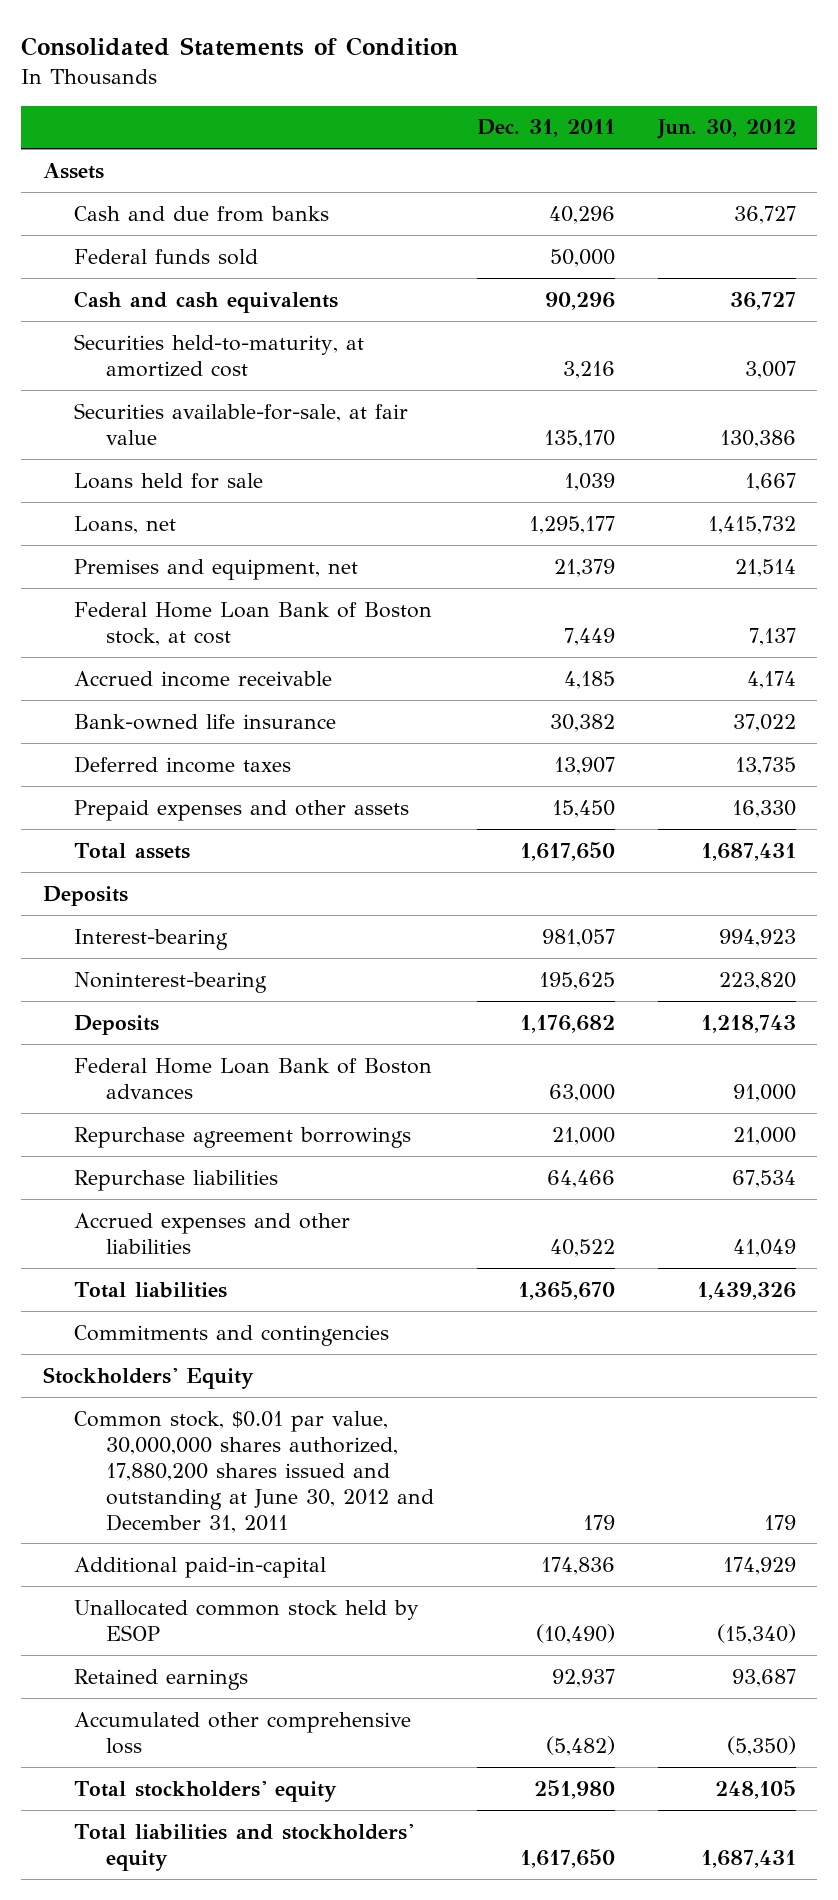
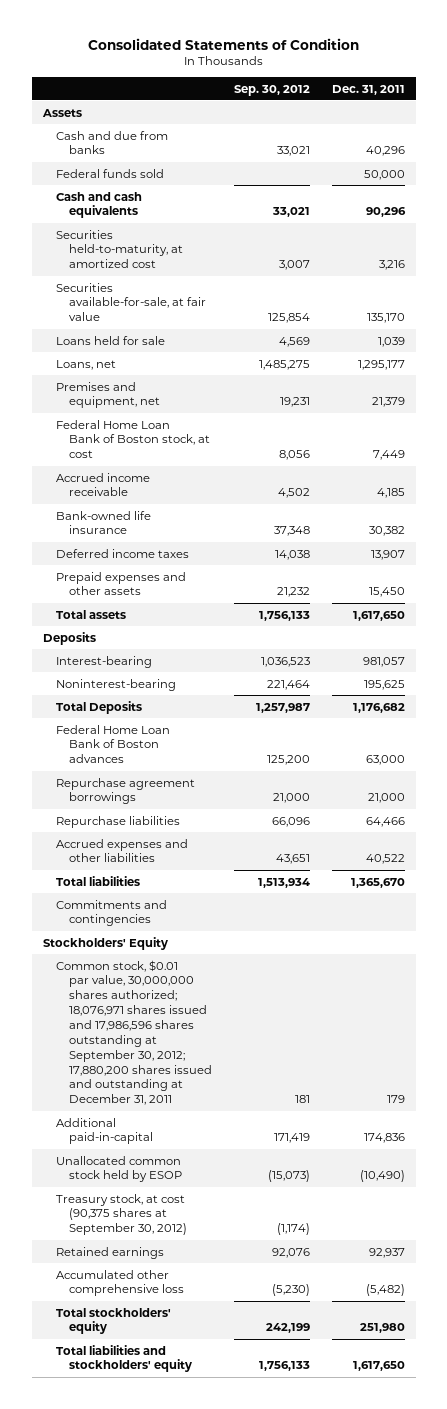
[656,119,796,140] Jun. 30, 2012 -> none
none -> [233,84,310,96] Sep. 30, 2012
[74,1014,160,1035] Deposits -> [55,700,142,714] Total Deposits
[74,1410,434,1533] Common stock, $0.01 par value, 30,000,000 shares authorized, 17,880,200 shares issued and outstanding at June 30, 2012 and December 31, 2011 -> [55,959,213,1106] Common stock, $0.01 par value, 30,000,000 shares authorized; 18,076,971 shares issued and 17,986,596 shares outstanding at September 30, 2012; 17,880,200 shares issued and outstanding at December 31, 2011
none -> [55,1193,188,1236] Treasury stock, at cost (90,375 shares at September 30, 2012)

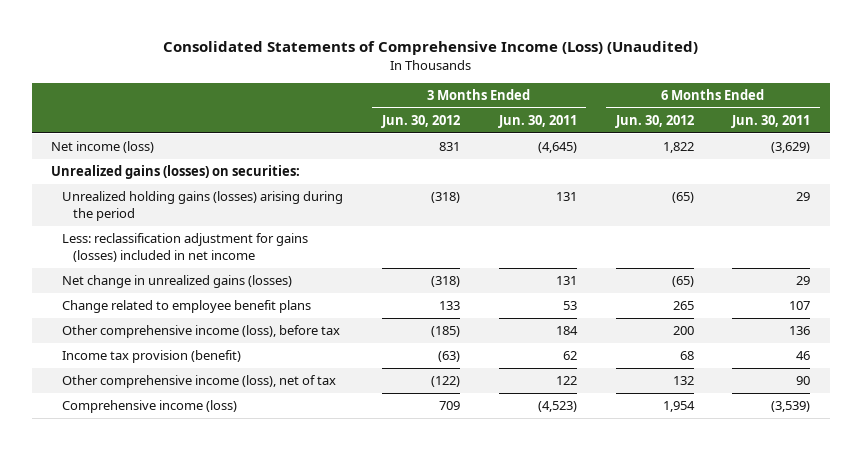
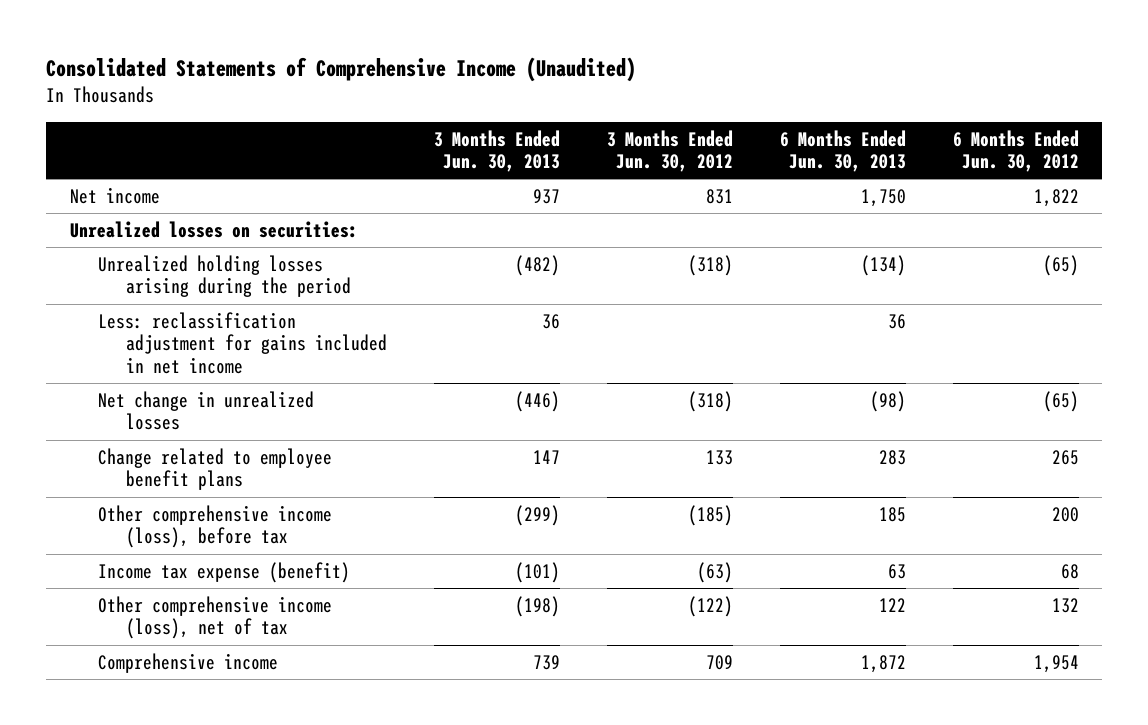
[162,41,698,56] Consolidated Statements of Comprehensive Income (Loss) (Unaudited) -> [46,57,637,83] Consolidated Statements of Comprehensive Income (Unaudited)
[497,114,577,128] Jun. 30, 2011 -> none
[731,114,811,128] Jun. 30, 2011 -> none
none -> [433,129,560,173] 3 Months Ended Jun. 30, 2013
none -> [779,129,906,173] 6 Months Ended Jun. 30, 2013
[51,141,155,154] Net income (loss) -> [69,186,160,204] Net income
[51,165,301,180] Unrealized gains (losses) on securities: -> [69,220,358,238] Unrealized losses on securities:
[62,191,344,221] Unrealized holding gains (losses) arising during the period -> [97,254,351,298] Unrealized holding losses arising during the period
[62,233,309,262] Less: reclassification adjustment for gains (losses) included in net income -> [97,311,387,375] Less: reclassification adjustment for gains included in net income
[62,275,293,289] Net change in unrealized gains (losses) -> [97,390,314,431] Net change in unrealized losses
[62,350,242,364] Income tax provision (benefit) -> [97,561,350,583] Income tax expense (benefit)
[62,400,238,414] Comprehensive income (loss) -> [97,652,278,673] Comprehensive income

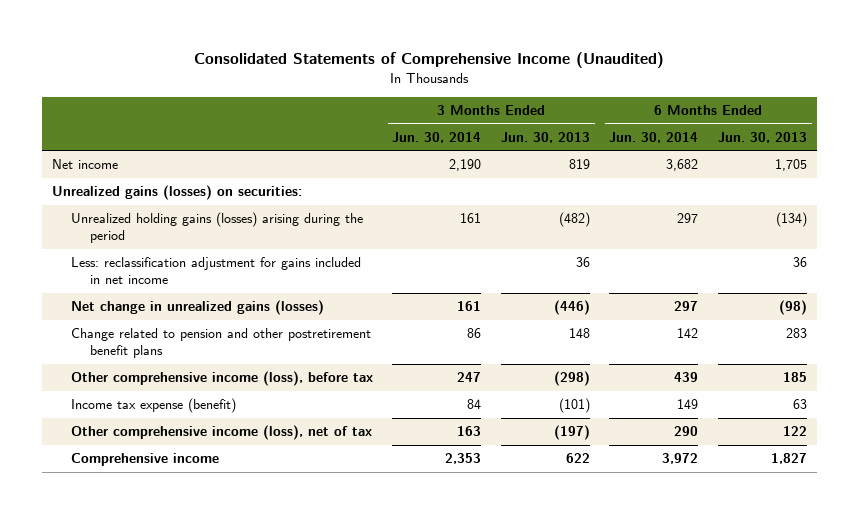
[606,129,733,173] 3 Months Ended Jun. 30, 2012 -> none
[952,129,1079,173] 6 Months Ended Jun. 30, 2012 -> none
none -> [392,131,482,143] Jun. 30, 2014
none -> [609,131,699,143] Jun. 30, 2014
[532,188,560,204] 937 -> [568,159,590,170] 819
[860,188,906,207] 1,750 -> [774,159,807,172] 1,705
[69,220,358,238] Unrealized losses on securities: -> [51,185,302,201] Unrealized gains (losses) on securities:
[97,254,351,298] Unrealized holding losses arising during the period -> [70,212,363,244] Unrealized holding gains (losses) arising during the period
[97,390,314,431] Net change in unrealized losses -> [70,300,324,316] Net change in unrealized gains (losses)
[97,447,332,491] Change related to employee benefit plans -> [70,328,371,359] Change related to pension and other postretirement benefit plans
[532,449,560,464] 147 -> [568,328,590,339] 148
[514,504,560,526] (299) -> [553,371,590,387] (298)
[514,595,560,617] (198) -> [553,425,590,441] (197)
[532,654,560,670] 739 -> [565,453,590,464] 622
[860,654,906,673] 1,872 -> [770,453,807,465] 1,827

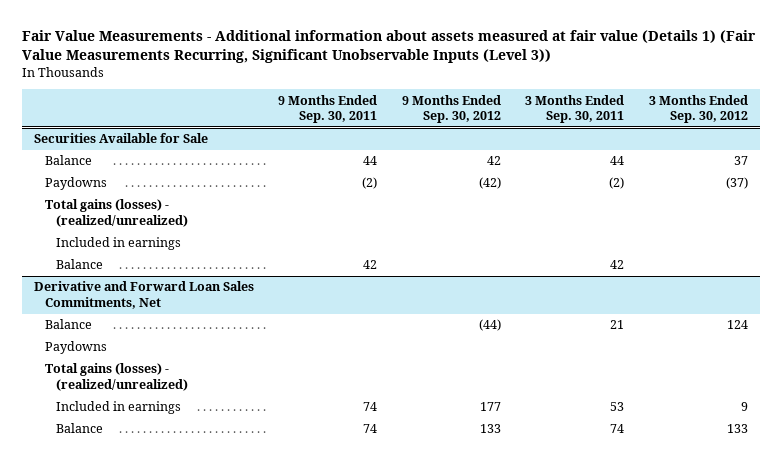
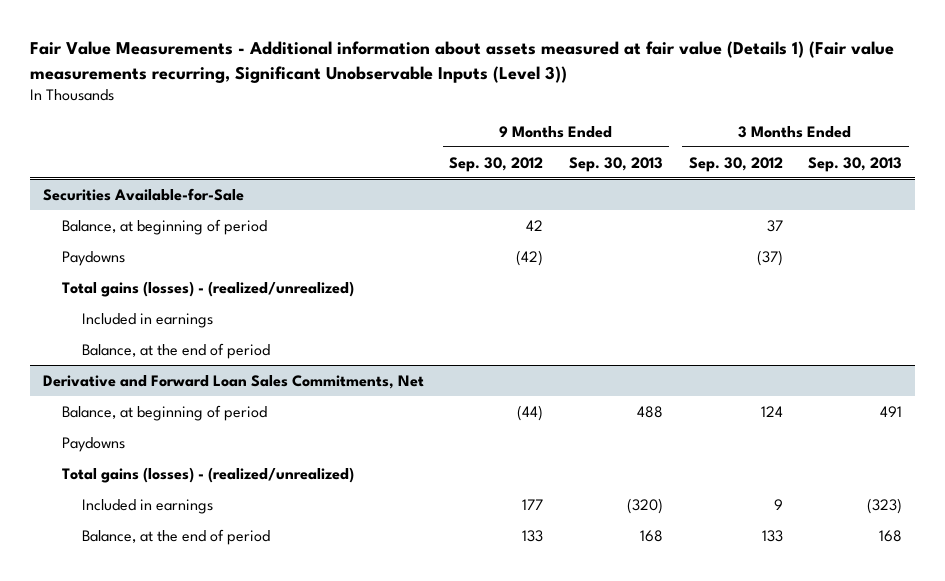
[21,29,756,64] Fair Value Measurements - Additional information about assets measured at fair value (Details 1) (Fair Value Measurements Recurring, Significant Unobservable Inputs (Level 3)) -> [29,41,894,84] Fair Value Measurements - Additional information about assets measured at fair value (Details 1) (Fair value measurements recurring, Significant Unobservable Inputs (Level 3))
[278,94,378,124] 9 Months Ended Sep. 30, 2011 -> none
[525,94,625,124] 3 Months Ended Sep. 30, 2011 -> none
none -> [568,156,663,172] Sep. 30, 2013
none -> [808,156,903,172] Sep. 30, 2013
[33,133,208,144] Securities Available for Sale -> [42,187,244,201] Securities Available-for-Sale
[45,155,93,166] Balance -> [62,218,268,235] Balance, at beginning of period
[56,259,104,270] Balance -> [81,342,270,359] Balance, at the end of period
[45,319,93,330] Balance -> [62,404,268,421] Balance, at beginning of period
[56,423,104,434] Balance -> [81,528,270,545] Balance, at the end of period

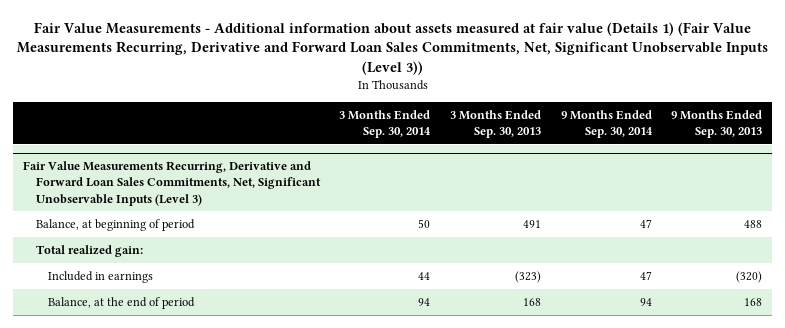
[29,41,894,84] Fair Value Measurements - Additional information about assets measured at fair value (Details 1) (Fair value measurements recurring, Significant Unobservable Inputs (Level 3)) -> [16,21,768,76] Fair Value Measurements - Additional information about assets measured at fair value (Details 1) (Fair Value Measurements Recurring, Derivative and Forward Loan Sales Commitments, Net, Significant Unobservable Inputs (Level 3))
[449,156,544,172] Sep. 30, 2012 -> none
[688,156,783,172] Sep. 30, 2012 -> none
none -> [339,110,432,139] 3 Months Ended Sep. 30, 2014
none -> [560,110,653,139] 9 Months Ended Sep. 30, 2014
[42,187,244,201] Securities Available-for-Sale -> none
[62,218,268,235] Balance, at beginning of period -> none
[62,250,126,266] Paydowns -> none
[62,280,355,297] Total gains (losses) - (realized/unrealized) -> none
[81,312,213,328] Included in earnings -> none
[81,342,270,359] Balance, at the end of period -> none
[42,374,424,389] Derivative and Forward Loan Sales Commitments, Net -> none
none -> [22,161,321,206] Fair Value Measurements Recurring, Derivative and Forward Loan Sales Commitments, Net, Significant Unobservable Inputs (Level 3)
[62,436,126,452] Paydowns -> none
[62,466,355,483] Total gains (losses) - (realized/unrealized) -> [35,244,143,257] Total realized gain:

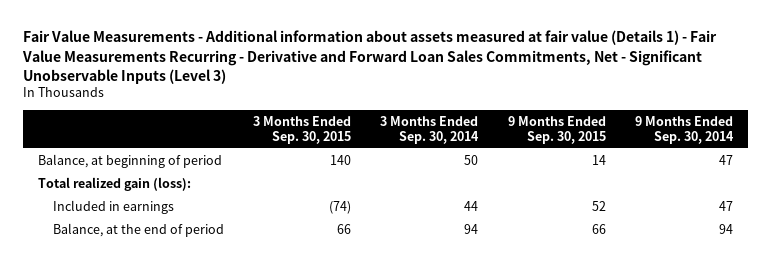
[16,21,768,76] Fair Value Measurements - Additional information about assets measured at fair value (Details 1) (Fair Value Measurements Recurring, Derivative and Forward Loan Sales Commitments, Net, Significant Unobservable Inputs (Level 3)) -> [22,30,718,84] Fair Value Measurements - Additional information about assets measured at fair value (Details 1) - Fair Value Measurements Recurring - Derivative and Forward Loan Sales Commitments, Net - Significant Unobservable Inputs (Level 3)
[449,110,541,139] 3 Months Ended Sep. 30, 2013 -> none
[671,110,763,139] 9 Months Ended Sep. 30, 2013 -> none
none -> [252,115,351,145] 3 Months Ended Sep. 30, 2015
none -> [507,115,606,145] 9 Months Ended Sep. 30, 2015
[22,161,321,206] Fair Value Measurements Recurring, Derivative and Forward Loan Sales Commitments, Net, Significant Unobservable Inputs (Level 3) -> none
[35,244,143,257] Total realized gain: -> [38,176,192,191] Total realized gain (loss):

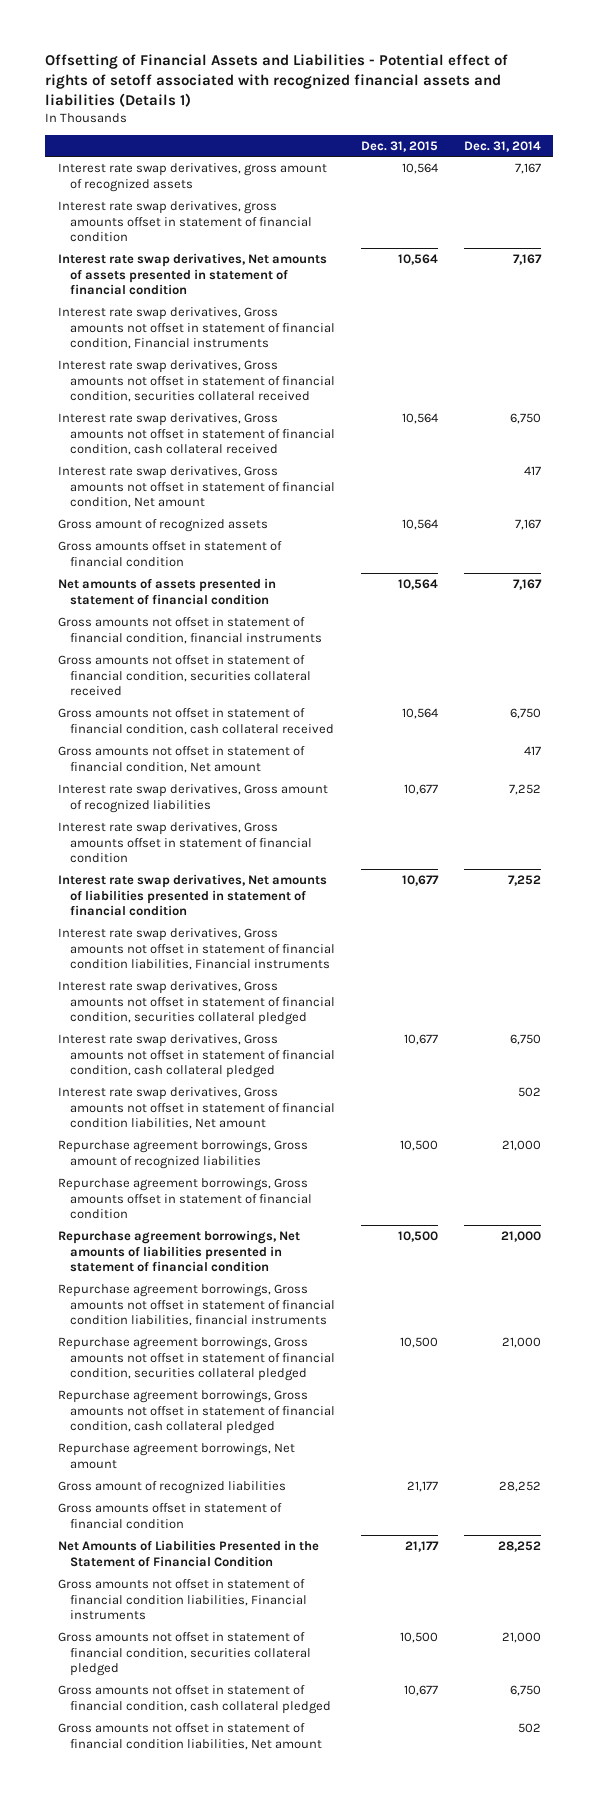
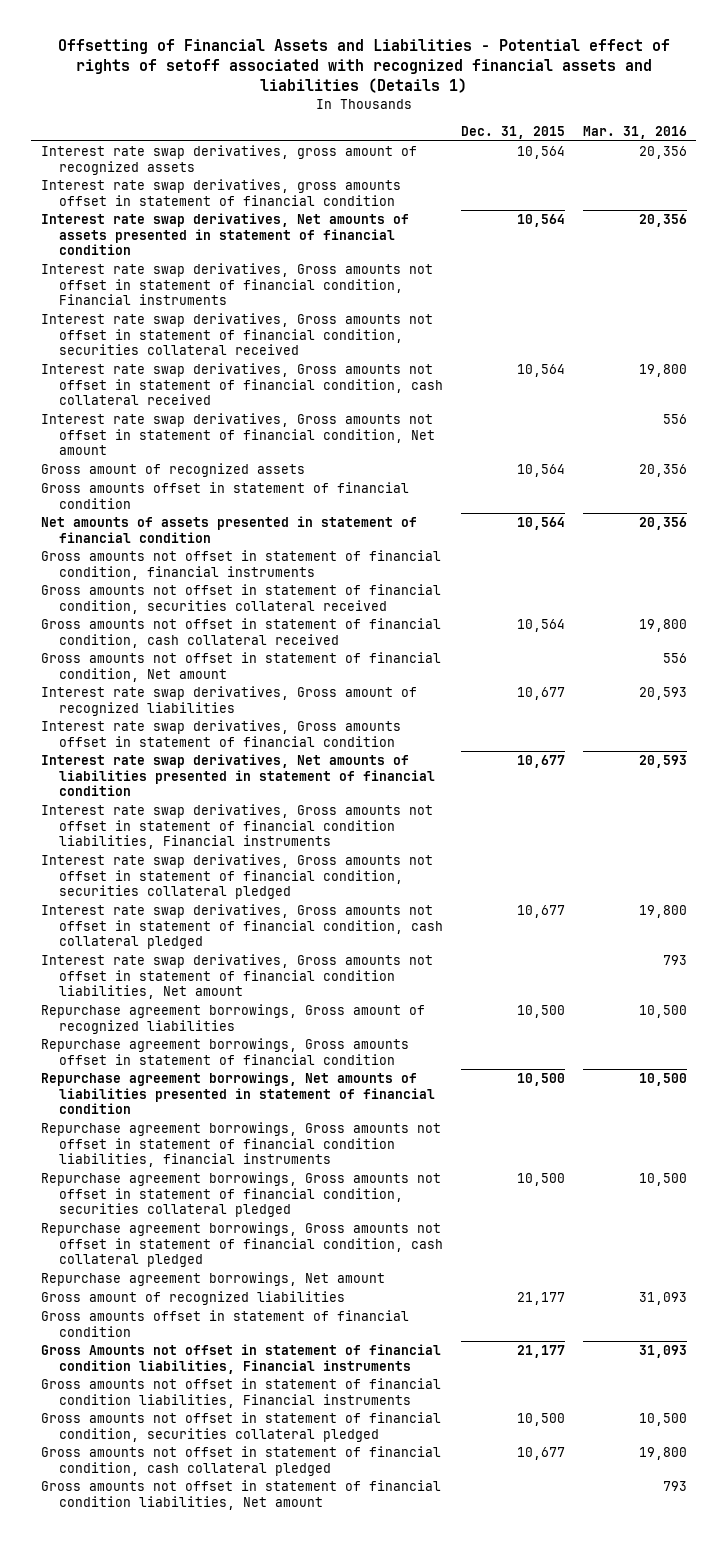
[463,140,541,152] Dec. 31, 2014 -> none
none -> [583,125,688,139] Mar. 31, 2016
[57,1539,319,1567] Net Amounts of Liabilities Presented in the Statement of Financial Condition -> [40,1344,441,1374] Gross Amounts not offset in statement of financial condition liabilities, Financial instruments

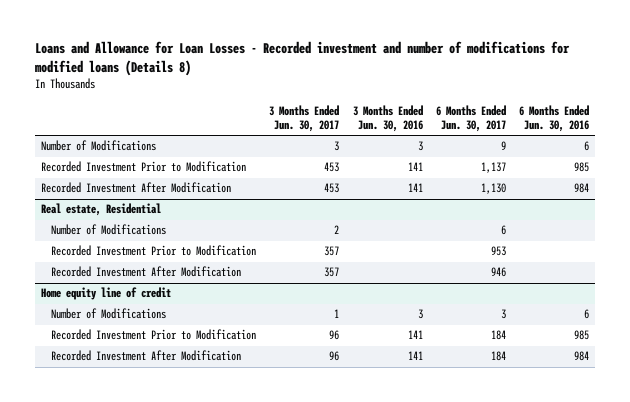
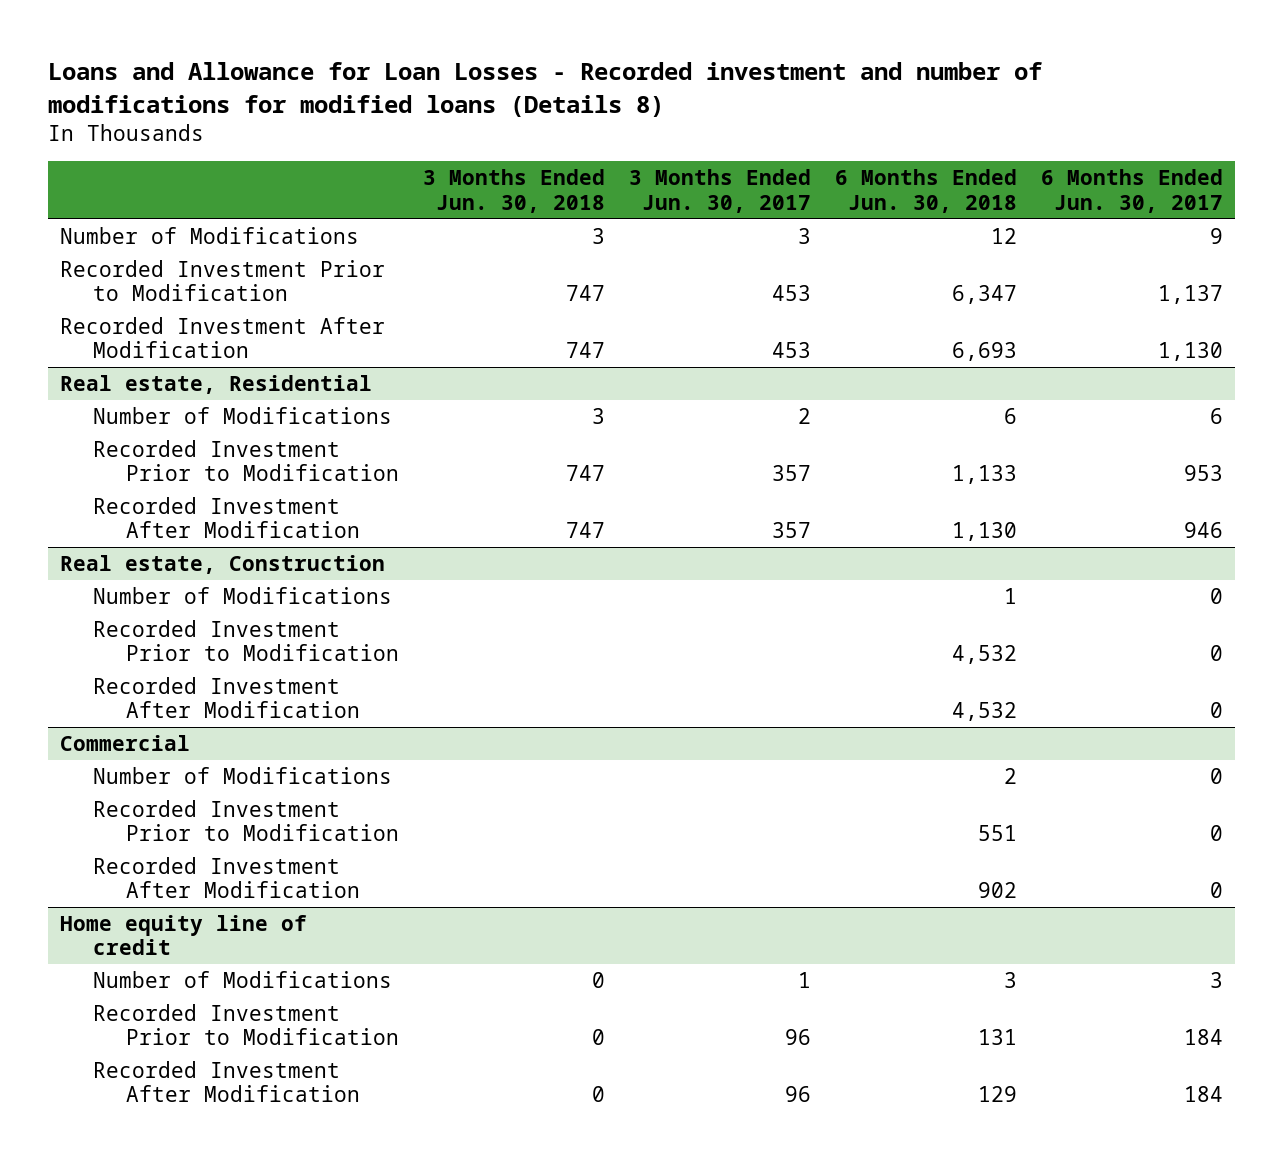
[352,104,423,133] 3 Months Ended Jun. 30, 2016 -> none
[518,104,589,133] 6 Months Ended Jun. 30, 2016 -> none
none -> [423,169,606,213] 3 Months Ended Jun. 30, 2018
none -> [835,169,1018,213] 6 Months Ended Jun. 30, 2018
none -> [59,554,385,574] Real estate, Construction
none -> [93,586,393,604] Number of Modifications
none -> [93,619,400,662] Recorded Investment Prior to Modification
none -> [93,676,361,719] Recorded Investment After Modification
none -> [59,734,190,751] Commercial
none -> [93,766,393,784] Number of Modifications
none -> [93,799,400,842] Recorded Investment Prior to Modification
none -> [93,856,361,899] Recorded Investment After Modification

